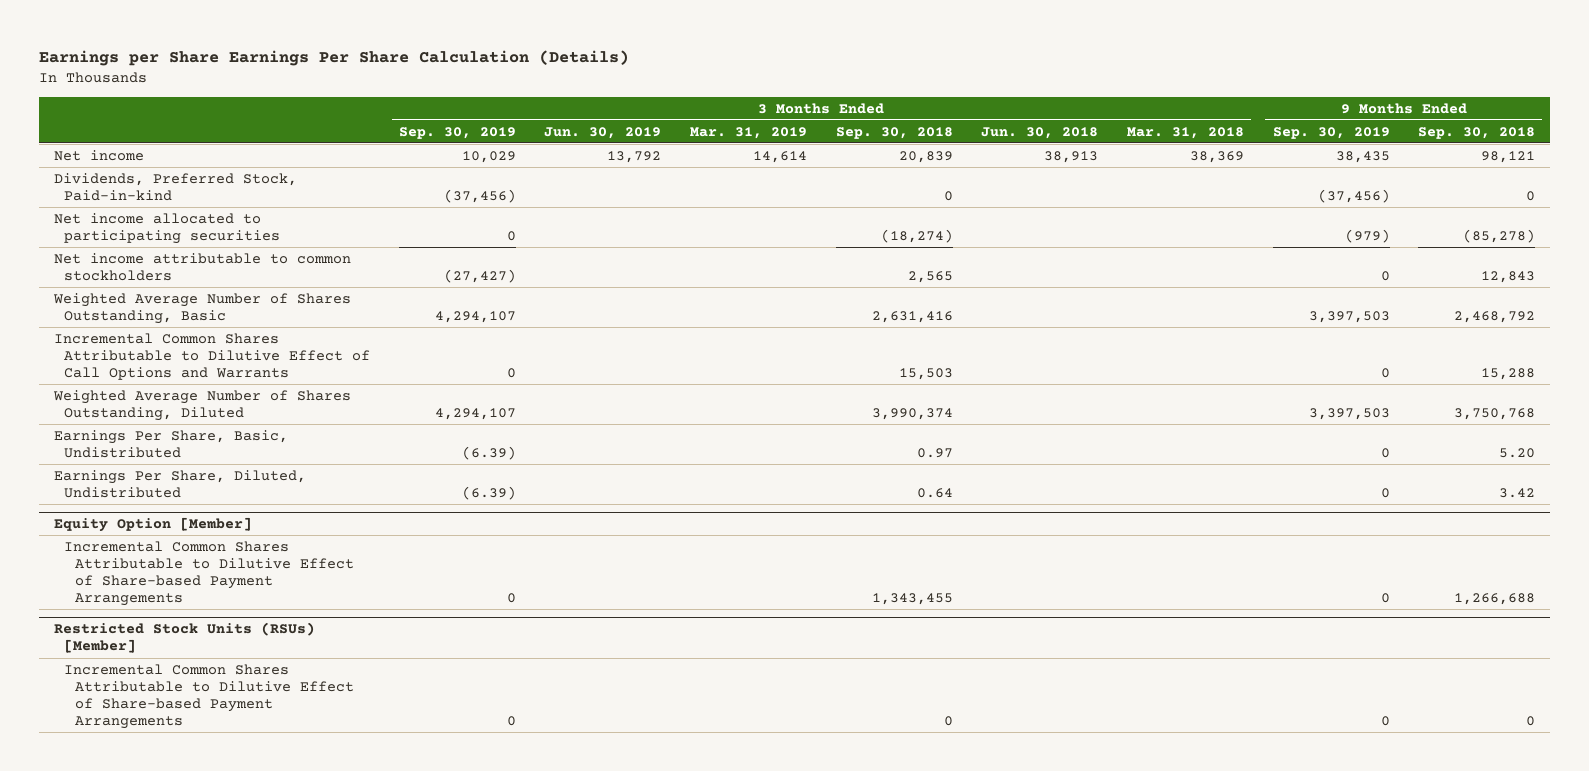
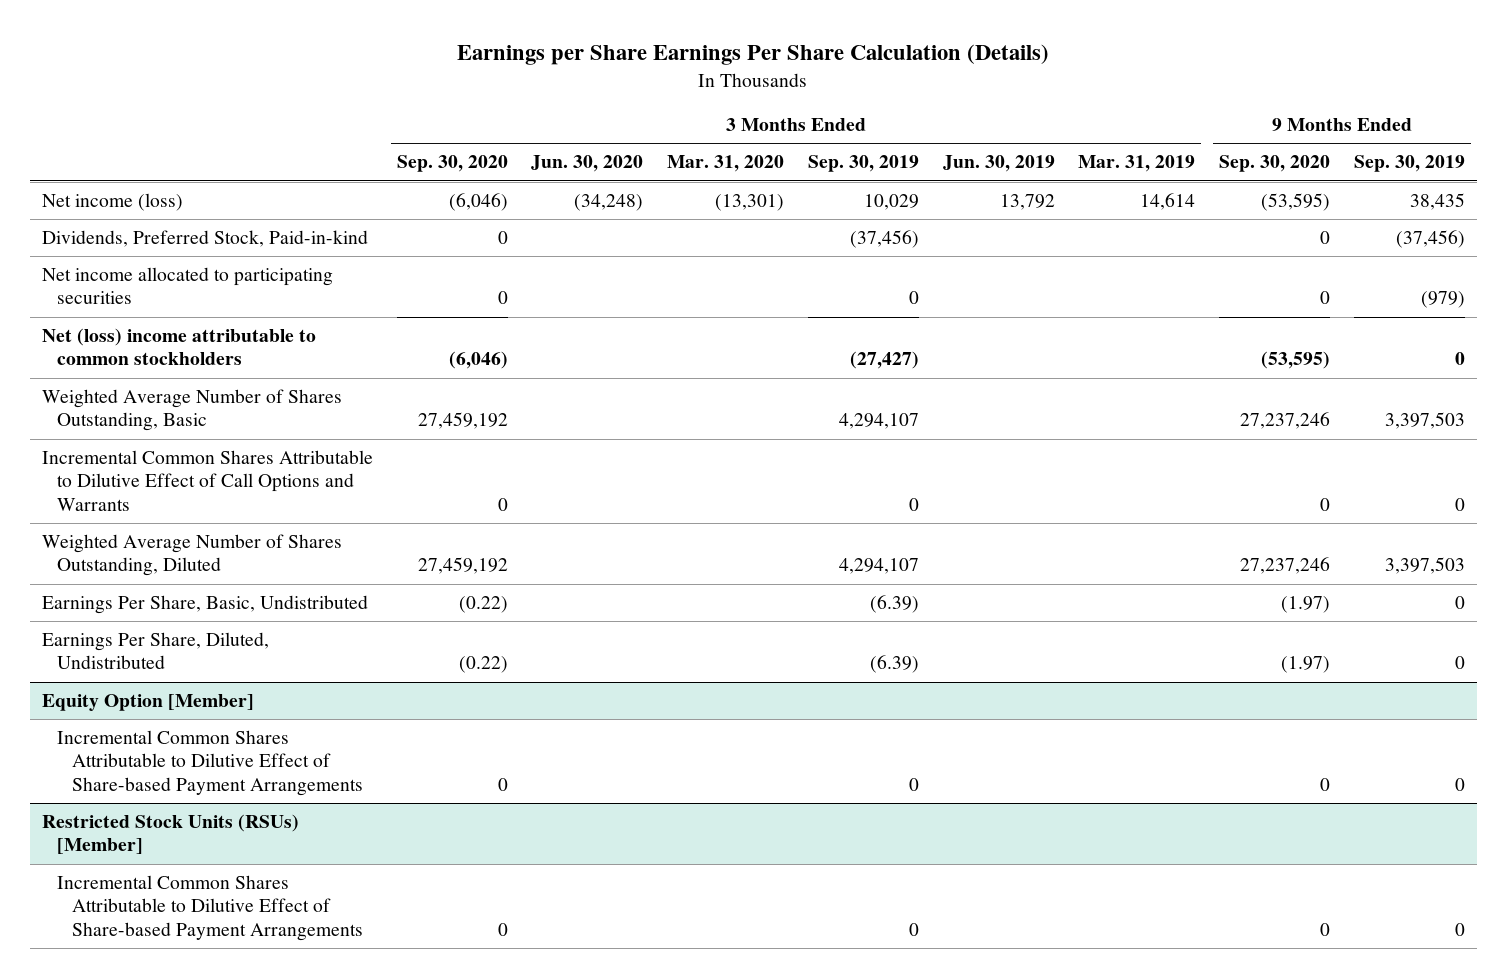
[835,126,953,139] Sep. 30, 2018 -> none
[981,126,1099,139] Jun. 30, 2018 -> none
[1126,126,1244,139] Mar. 31, 2018 -> none
[1418,126,1536,139] Sep. 30, 2018 -> none
none -> [396,155,508,173] Sep. 30, 2020
none -> [531,155,644,173] Jun. 30, 2020
none -> [667,155,785,173] Mar. 31, 2020
none -> [1218,155,1330,173] Sep. 30, 2020
[53,149,144,161] Net income -> [41,193,183,212] Net income (loss)
[53,252,351,281] Net income attributable to common stockholders -> [41,328,316,366] Net (loss) income attributable to common stockholders

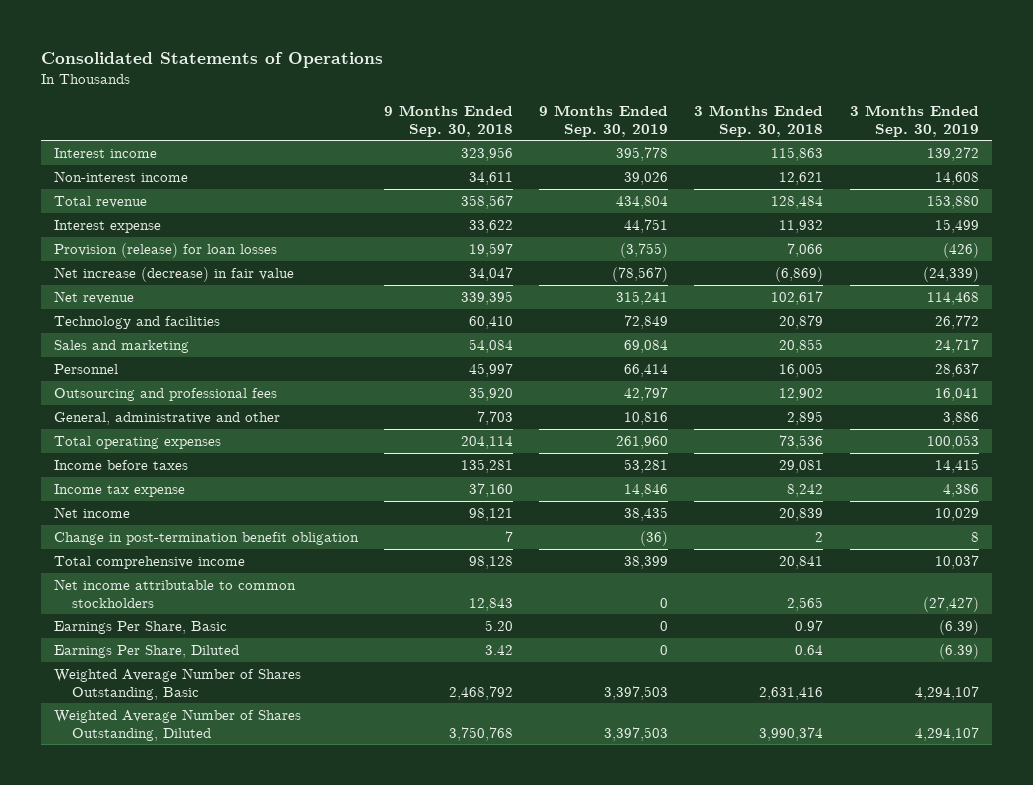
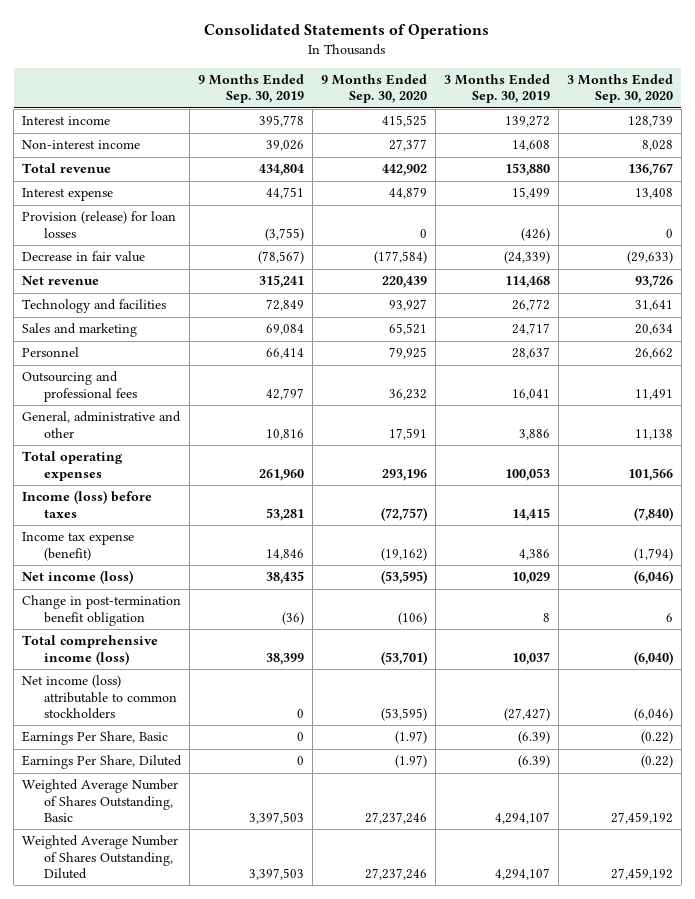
[384,104,514,137] 9 Months Ended Sep. 30, 2018 -> none
[694,104,824,137] 3 Months Ended Sep. 30, 2018 -> none
none -> [320,74,427,104] 9 Months Ended Sep. 30, 2020
none -> [566,74,673,104] 3 Months Ended Sep. 30, 2020
[54,266,295,282] Net increase (decrease) in fair value -> [22,251,146,263] Decrease in fair value
[54,459,189,470] Income before taxes -> [22,490,153,518] Income (loss) before taxes
[54,483,186,497] Income tax expense -> [22,532,135,561] Income tax expense (benefit)
[54,506,131,518] Net income -> [22,570,134,585] Net income (loss)
[54,555,246,569] Total comprehensive income -> [22,635,159,665] Total comprehensive income (loss)
[54,578,297,608] Net income attributable to common stockholders -> [22,675,177,719] Net income (loss) attributable to common stockholders

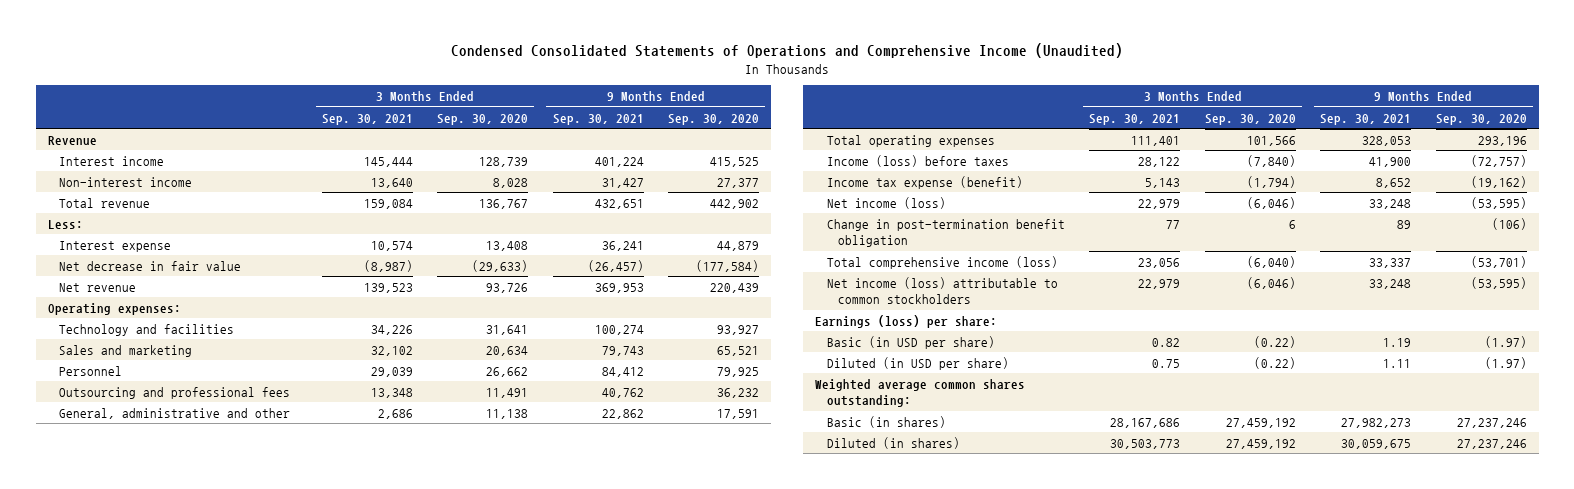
[204,24,490,40] Consolidated Statements of Operations -> [451,43,1124,59] Condensed Consolidated Statements of Operations and Comprehensive Income (Unaudited)
[198,74,305,104] 9 Months Ended Sep. 30, 2019 -> none
[443,74,550,104] 3 Months Ended Sep. 30, 2019 -> none
none -> [321,113,413,125] Sep. 30, 2021
none -> [552,113,644,125] Sep. 30, 2021
none -> [47,135,97,145] Revenue
none -> [47,219,83,229] Less:
[22,211,177,238] Provision (release) for loan losses -> none
[22,251,146,263] Decrease in fair value -> [59,260,242,271] Net decrease in fair value
none -> [47,302,181,315] Operating expenses:
none -> [815,314,998,328] Earnings (loss) per share:
[22,731,169,746] Earnings Per Share, Basic -> [826,335,995,349] Basic (in USD per share)
[22,755,183,770] Earnings Per Share, Diluted -> [826,356,1009,370] Diluted (in USD per share)
none -> [815,378,1026,408] Weighted average common shares outstanding:
[22,779,179,822] Weighted Average Number of Shares Outstanding, Basic -> [826,415,946,428] Basic (in shares)
[22,835,179,879] Weighted Average Number of Shares Outstanding, Diluted -> [826,436,960,449] Diluted (in shares)

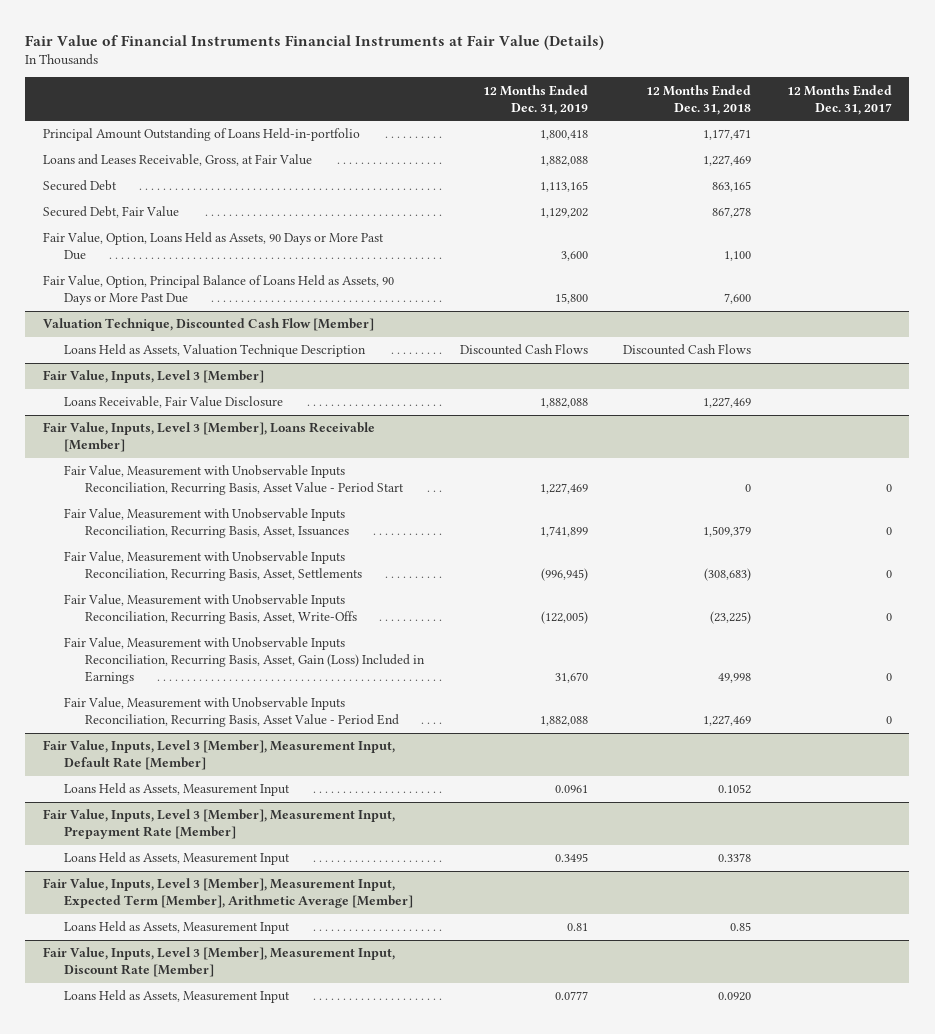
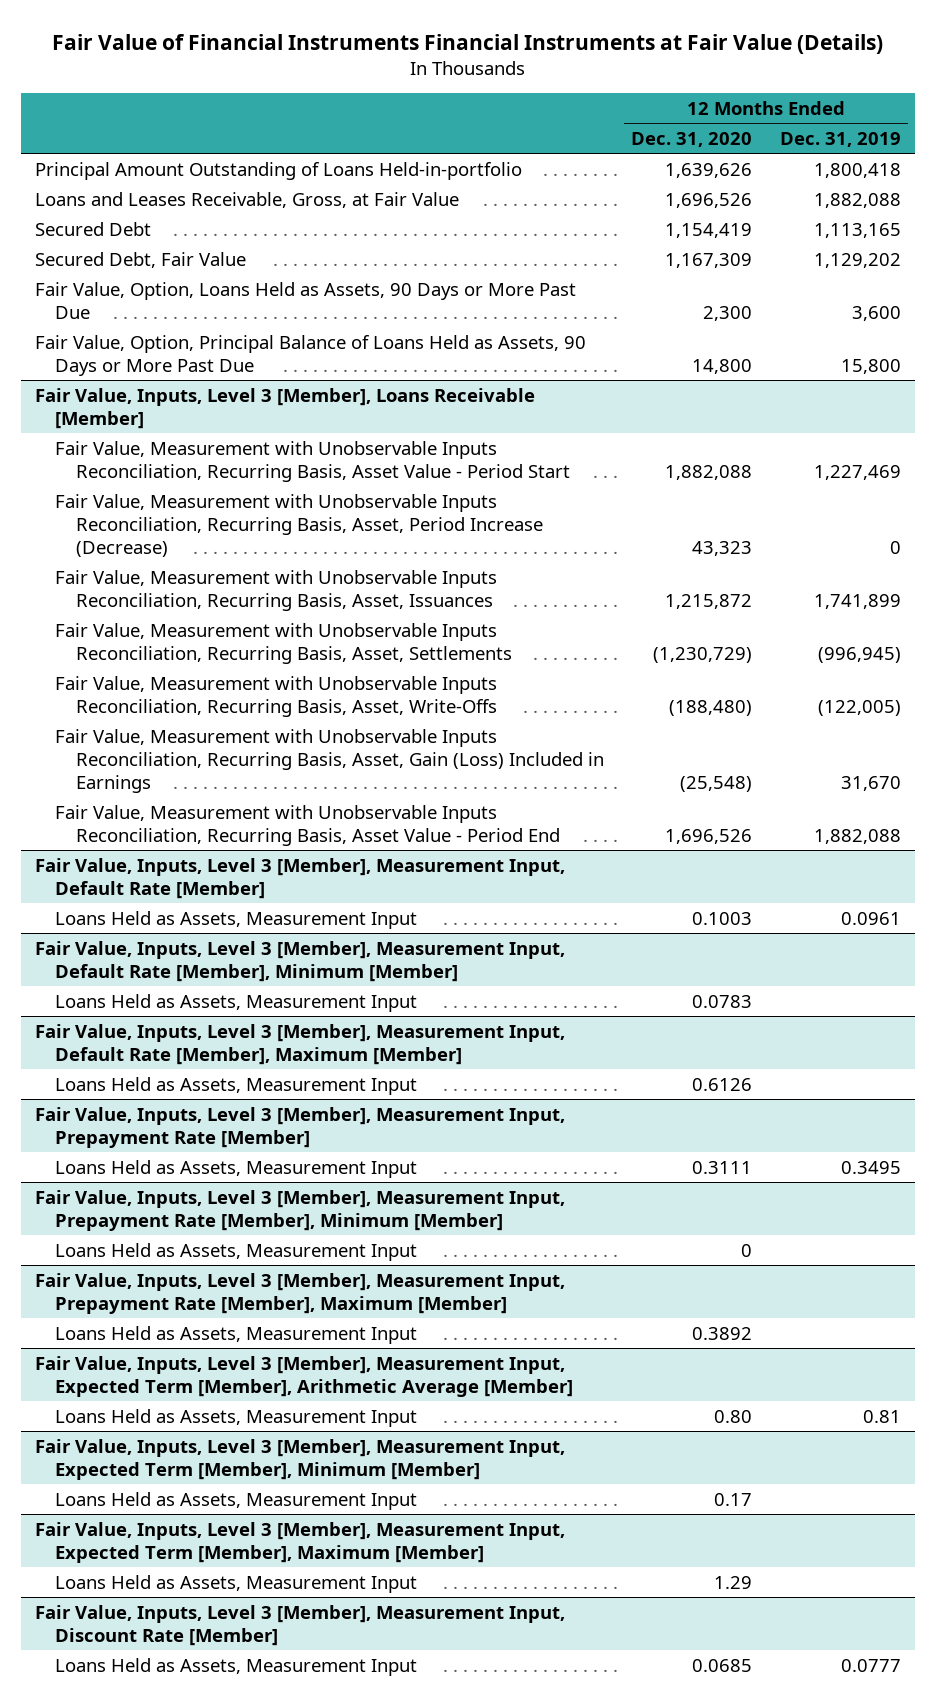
[646,84,752,115] 12 Months Ended Dec. 31, 2018 -> none
[786,84,892,115] 12 Months Ended Dec. 31, 2017 -> none
none -> [631,132,753,148] Dec. 31, 2020
[42,318,374,332] Valuation Technique, Discounted Cash Flow [Member] -> none
[64,344,367,358] Loans Held as Assets, Valuation Technique Description -> none
[42,370,264,384] Fair Value, Inputs, Level 3 [Member] -> none
[64,396,284,409] Loans Receivable, Fair Value Disclosure -> none
none -> [55,493,543,557] Fair Value, Measurement with Unobservable Inputs Reconciliation, Recurring Basis, Asset, Period Increase (Decrease)
none -> [35,940,566,982] Fair Value, Inputs, Level 3 [Member], Measurement Input, Default Rate [Member], Minimum [Member]
none -> [55,993,418,1012] Loans Held as Assets, Measurement Input
none -> [35,1023,566,1065] Fair Value, Inputs, Level 3 [Member], Measurement Input, Default Rate [Member], Maximum [Member]
none -> [55,1076,418,1095] Loans Held as Assets, Measurement Input
none -> [35,1189,566,1231] Fair Value, Inputs, Level 3 [Member], Measurement Input, Prepayment Rate [Member], Minimum [Member]
none -> [55,1242,418,1261] Loans Held as Assets, Measurement Input
none -> [35,1272,566,1314] Fair Value, Inputs, Level 3 [Member], Measurement Input, Prepayment Rate [Member], Maximum [Member]
none -> [55,1325,418,1344] Loans Held as Assets, Measurement Input
none -> [35,1438,566,1480] Fair Value, Inputs, Level 3 [Member], Measurement Input, Expected Term [Member], Minimum [Member]
none -> [55,1491,418,1510] Loans Held as Assets, Measurement Input
none -> [35,1521,566,1563] Fair Value, Inputs, Level 3 [Member], Measurement Input, Expected Term [Member], Maximum [Member]
none -> [55,1574,418,1593] Loans Held as Assets, Measurement Input

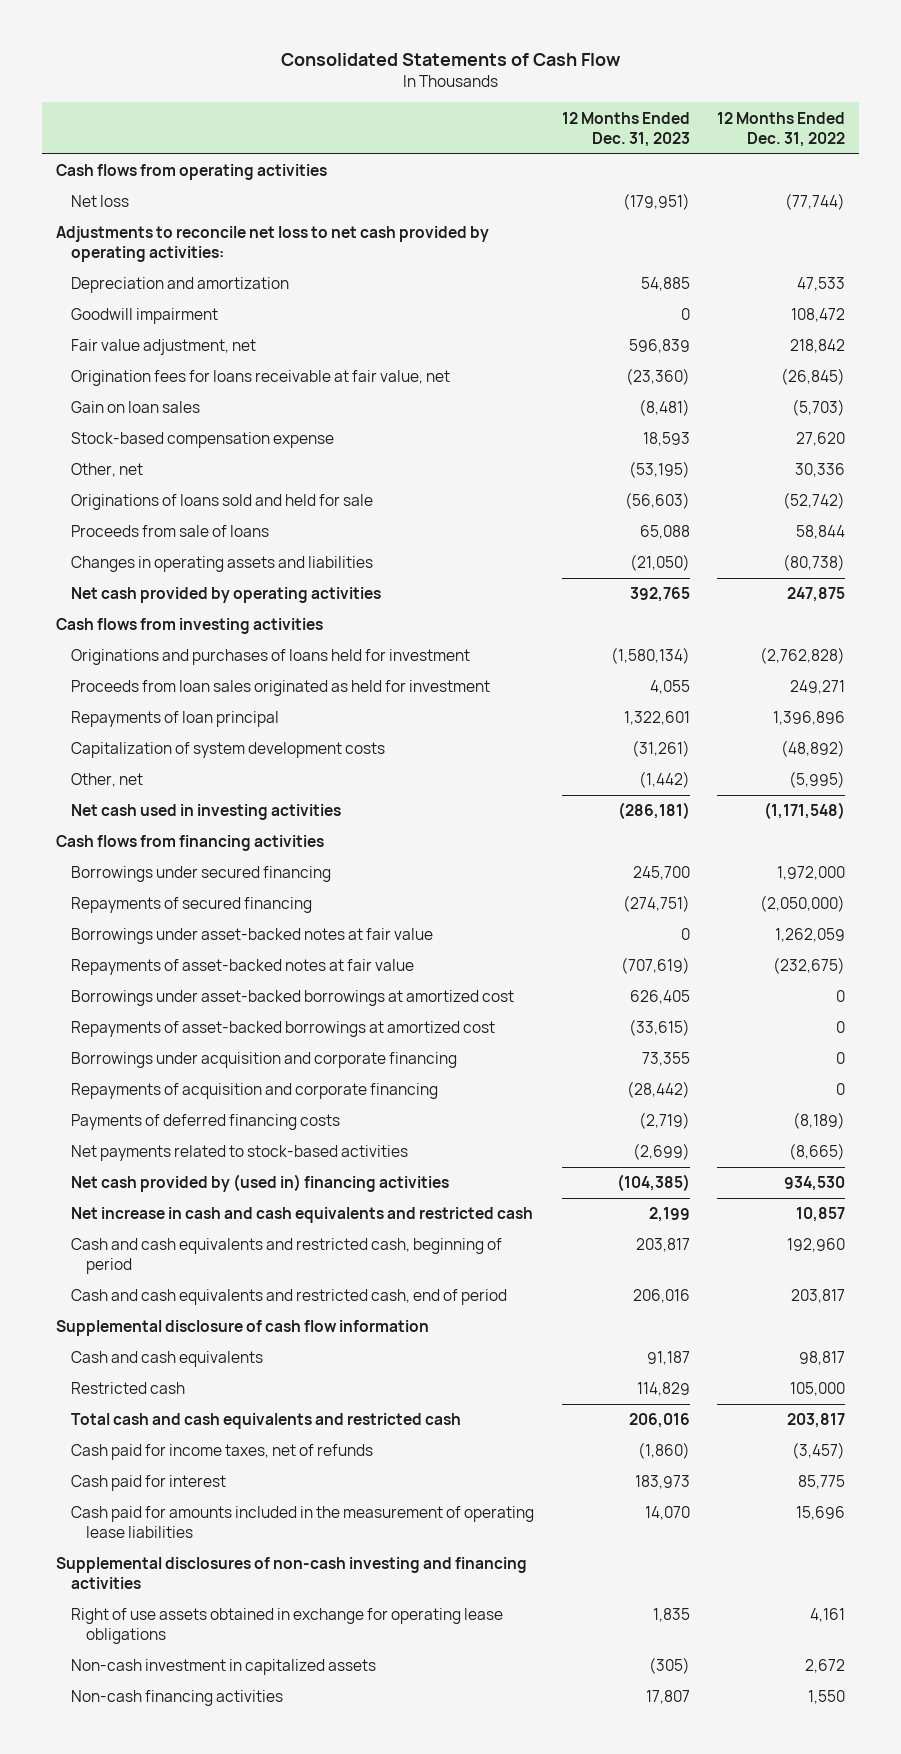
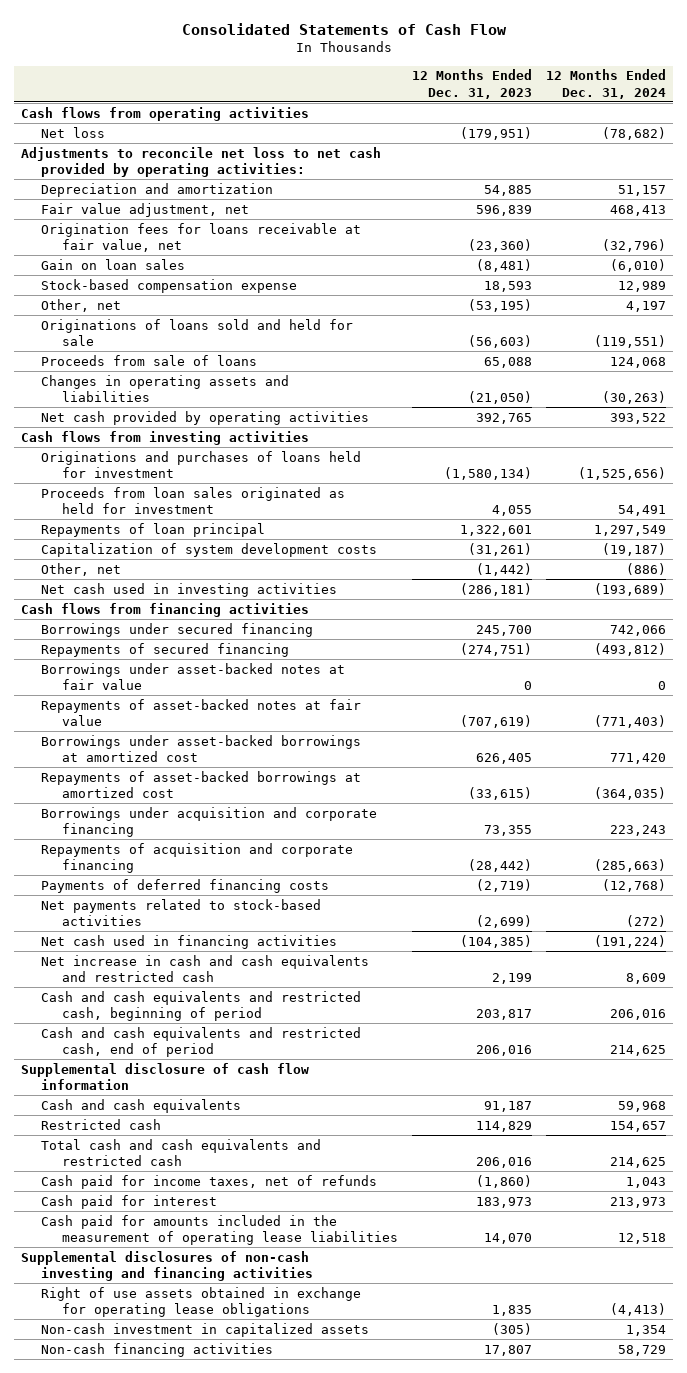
[717,111,846,147] 12 Months Ended Dec. 31, 2022 -> none
none -> [546,69,667,99] 12 Months Ended Dec. 31, 2024
[70,308,218,325] Goodwill impairment -> none
[70,1174,449,1193] Net cash provided by (used in) financing activities -> [41,934,338,949] Net cash used in financing activities

